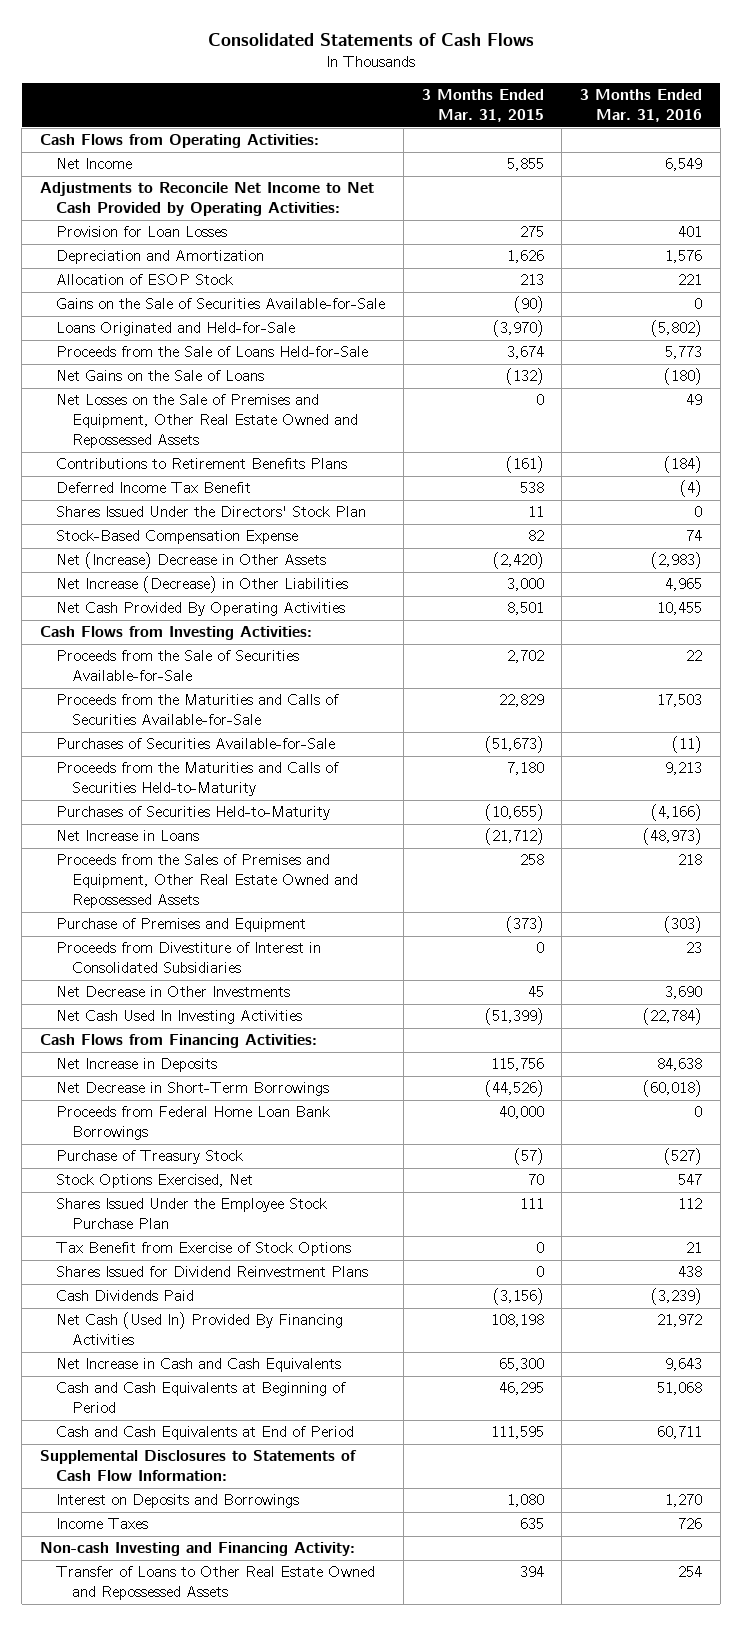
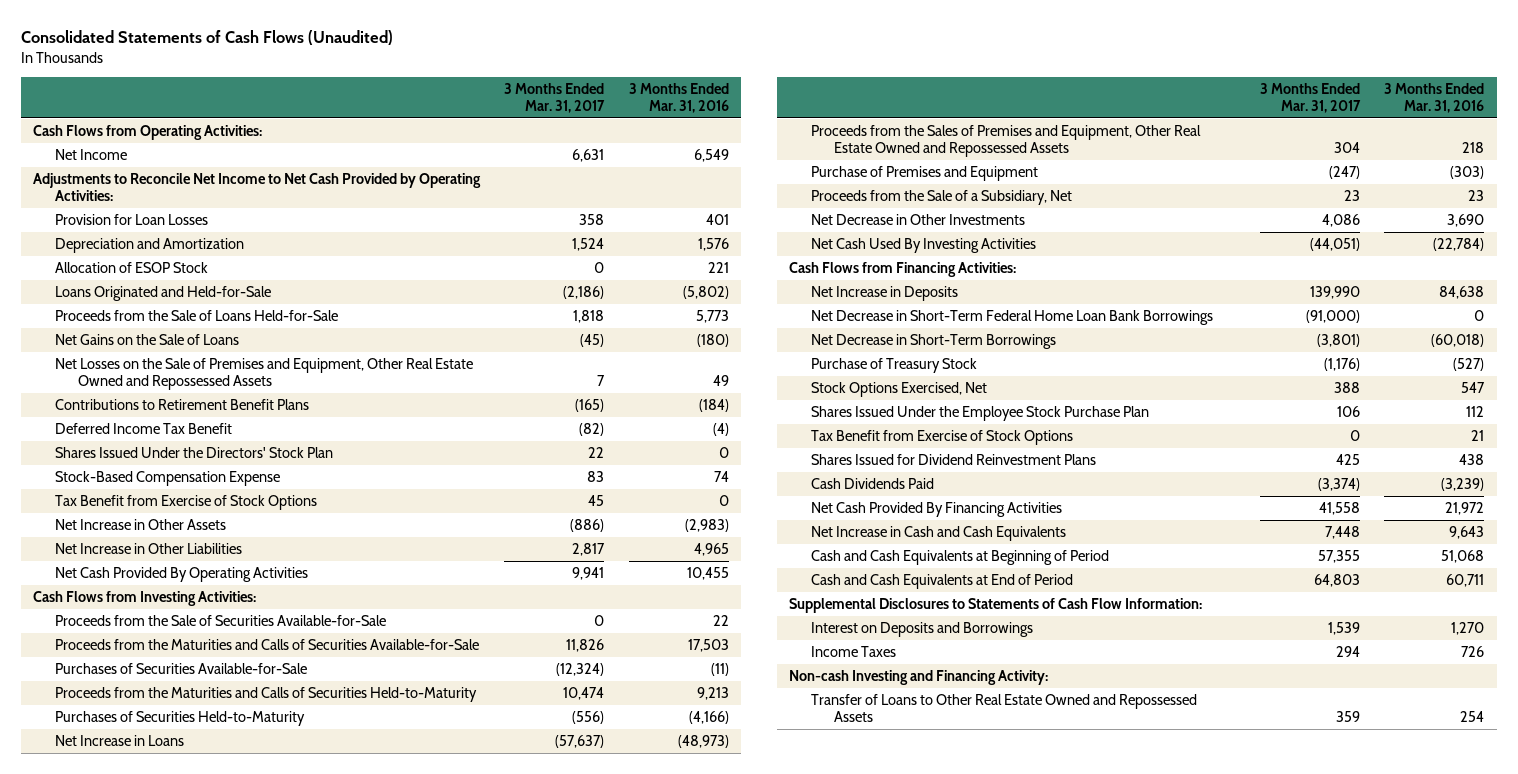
[207,33,534,47] Consolidated Statements of Cash Flows -> [20,30,393,46] Consolidated Statements of Cash Flows (Unaudited)
[421,89,544,122] 3 Months Ended Mar. 31, 2015 -> none
none -> [504,82,606,114] 3 Months Ended Mar. 31, 2017
[56,298,386,310] Gains on the Sale of Securities Available-for-Sale -> none
[56,458,348,470] Contributions to Retirement Benefits Plans -> [55,398,310,410] Contributions to Retirement Benefit Plans
none -> [55,494,318,510] Tax Benefit from Exercise of Stock Options
[56,552,327,570] Net (Increase) Decrease in Other Assets -> [55,518,227,530] Net Increase in Other Assets
[56,576,349,594] Net Increase (Decrease) in Other Liabilities -> [55,542,243,554] Net Increase in Other Liabilities
[56,942,322,974] Proceeds from Divestiture of Interest in Consolidated Subsidiaries -> [811,189,1073,205] Proceeds from the Sale of a Subsidiary, Net
[56,1010,303,1025] Net Cash Used In Investing Activities -> [811,237,1037,253] Net Cash Used By Investing Activities
none -> [811,309,1214,325] Net Decrease in Short-Term Federal Home Loan Bank Borrowings
[56,1106,331,1141] Proceeds from Federal Home Loan Bank Borrowings -> none
[56,1312,344,1346] Net Cash (Used In) Provided By Financing Activities -> [811,501,1063,517] Net Cash Provided By Financing Activities

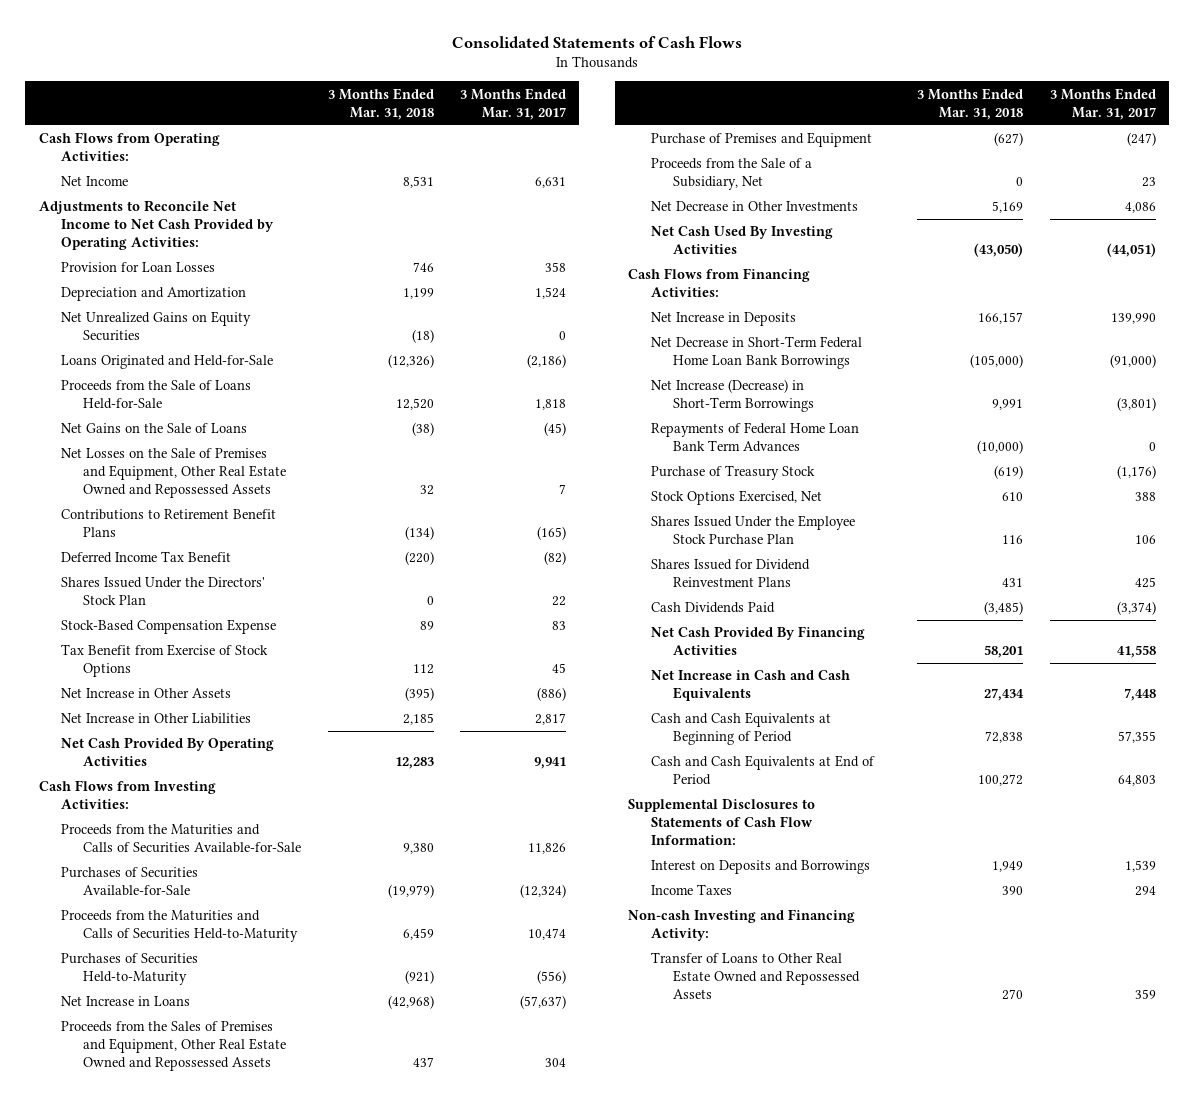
[20,30,393,46] Consolidated Statements of Cash Flows (Unaudited) -> [452,35,743,48] Consolidated Statements of Cash Flows
[628,82,729,114] 3 Months Ended Mar. 31, 2016 -> none
none -> [327,87,434,120] 3 Months Ended Mar. 31, 2018
[55,261,209,273] Allocation of ESOP Stock -> none
none -> [60,311,251,342] Net Unrealized Gains on Equity Securities
[55,614,387,626] Proceeds from the Sale of Securities Available-for-Sale -> none
[811,333,1057,349] Net Decrease in Short-Term Borrowings -> [650,379,815,413] Net Increase (Decrease) in Short-Term Borrowings
none -> [650,422,859,453] Repayments of Federal Home Loan Bank Term Advances
[811,429,1074,445] Tax Benefit from Exercise of Stock Options -> none

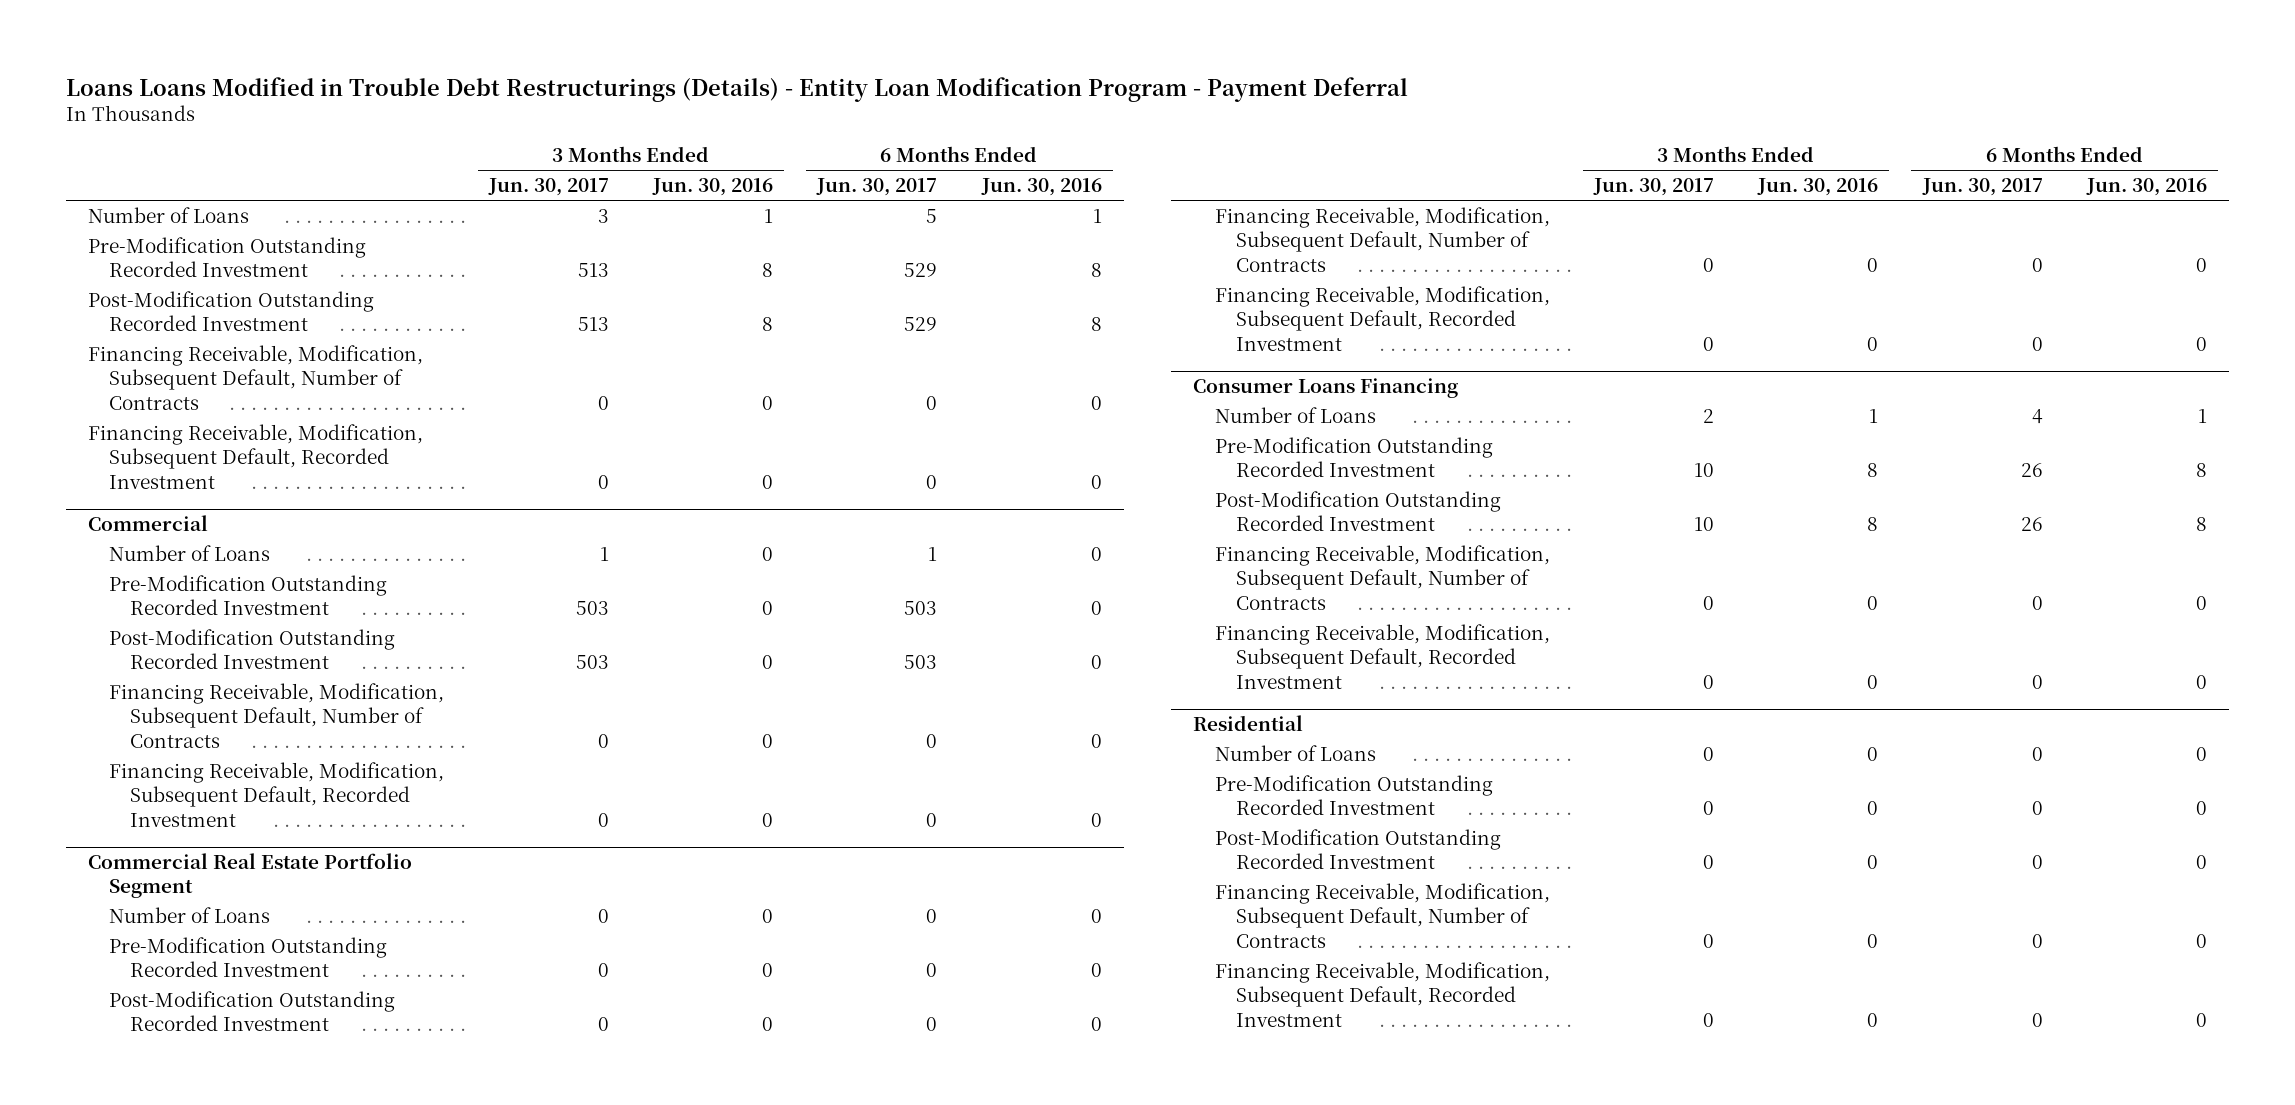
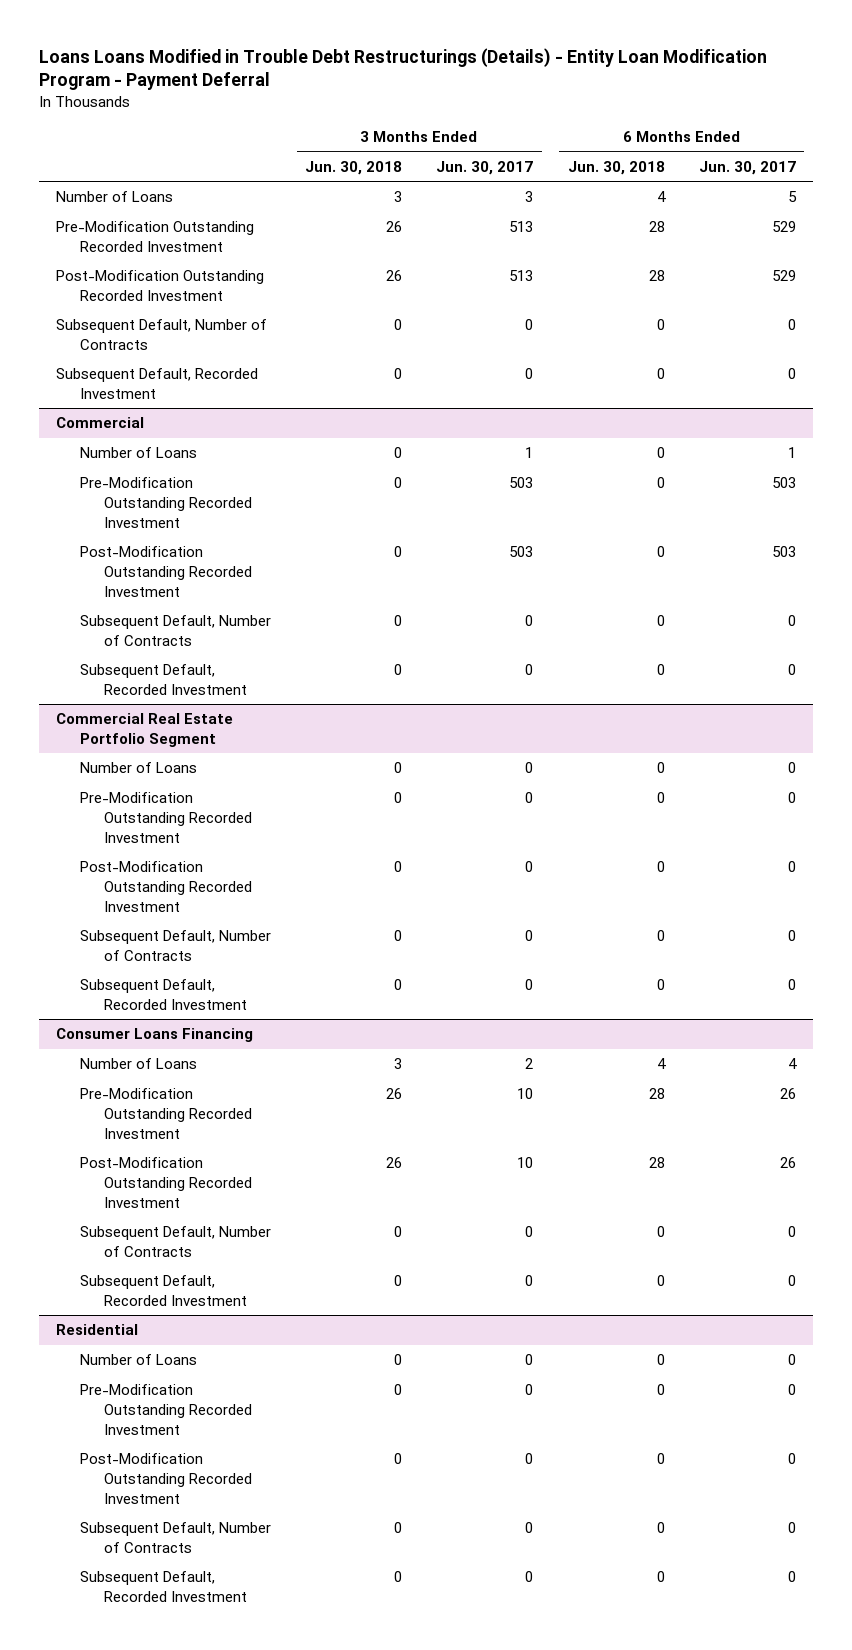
[651,178,773,197] Jun. 30, 2016 -> none
[980,178,1102,197] Jun. 30, 2016 -> none
none -> [305,160,403,175] Jun. 30, 2018
none -> [567,160,665,175] Jun. 30, 2018
[88,344,424,410] Financing Receivable, Modification, Subsequent Default, Number of Contracts -> [56,319,268,350] Subsequent Default, Number of Contracts
[88,423,424,489] Financing Receivable, Modification, Subsequent Default, Recorded Investment -> [56,368,259,399] Subsequent Default, Recorded Investment
[109,682,445,748] Financing Receivable, Modification, Subsequent Default, Number of Contracts -> [79,615,271,646] Subsequent Default, Number of Contracts
[109,761,445,827] Financing Receivable, Modification, Subsequent Default, Recorded Investment -> [79,664,247,695] Subsequent Default, Recorded Investment
[1214,206,1550,272] Financing Receivable, Modification, Subsequent Default, Number of Contracts -> [79,930,271,961] Subsequent Default, Number of Contracts
[1214,285,1550,351] Financing Receivable, Modification, Subsequent Default, Recorded Investment -> [79,979,247,1010] Subsequent Default, Recorded Investment
[1214,544,1550,610] Financing Receivable, Modification, Subsequent Default, Number of Contracts -> [79,1226,271,1257] Subsequent Default, Number of Contracts
[1214,623,1550,689] Financing Receivable, Modification, Subsequent Default, Recorded Investment -> [79,1275,247,1306] Subsequent Default, Recorded Investment
[1214,882,1550,948] Financing Receivable, Modification, Subsequent Default, Number of Contracts -> [79,1522,271,1553] Subsequent Default, Number of Contracts
[1214,961,1550,1027] Financing Receivable, Modification, Subsequent Default, Recorded Investment -> [79,1571,247,1602] Subsequent Default, Recorded Investment

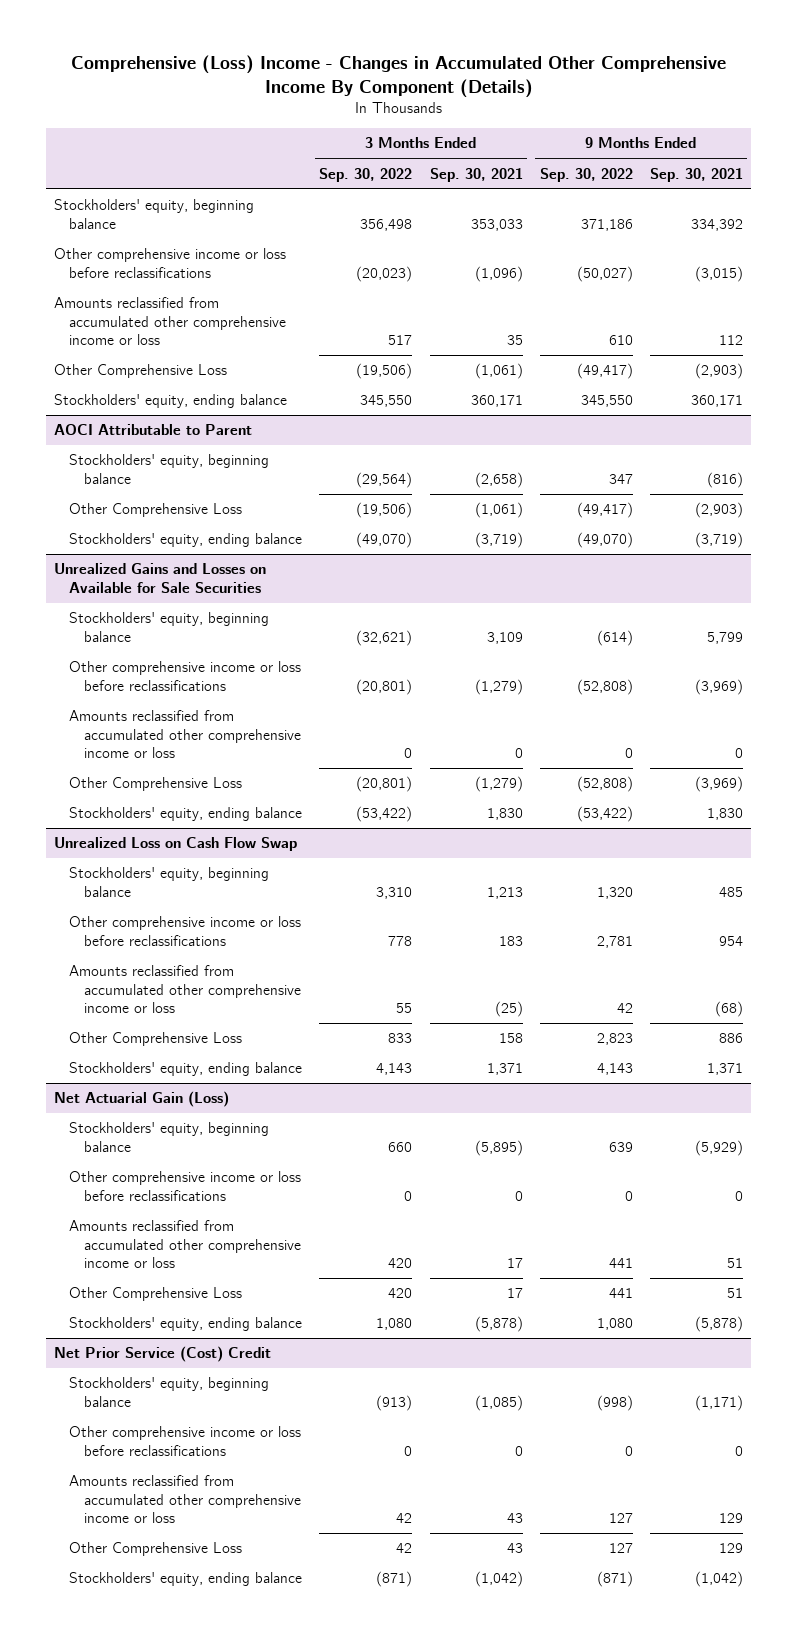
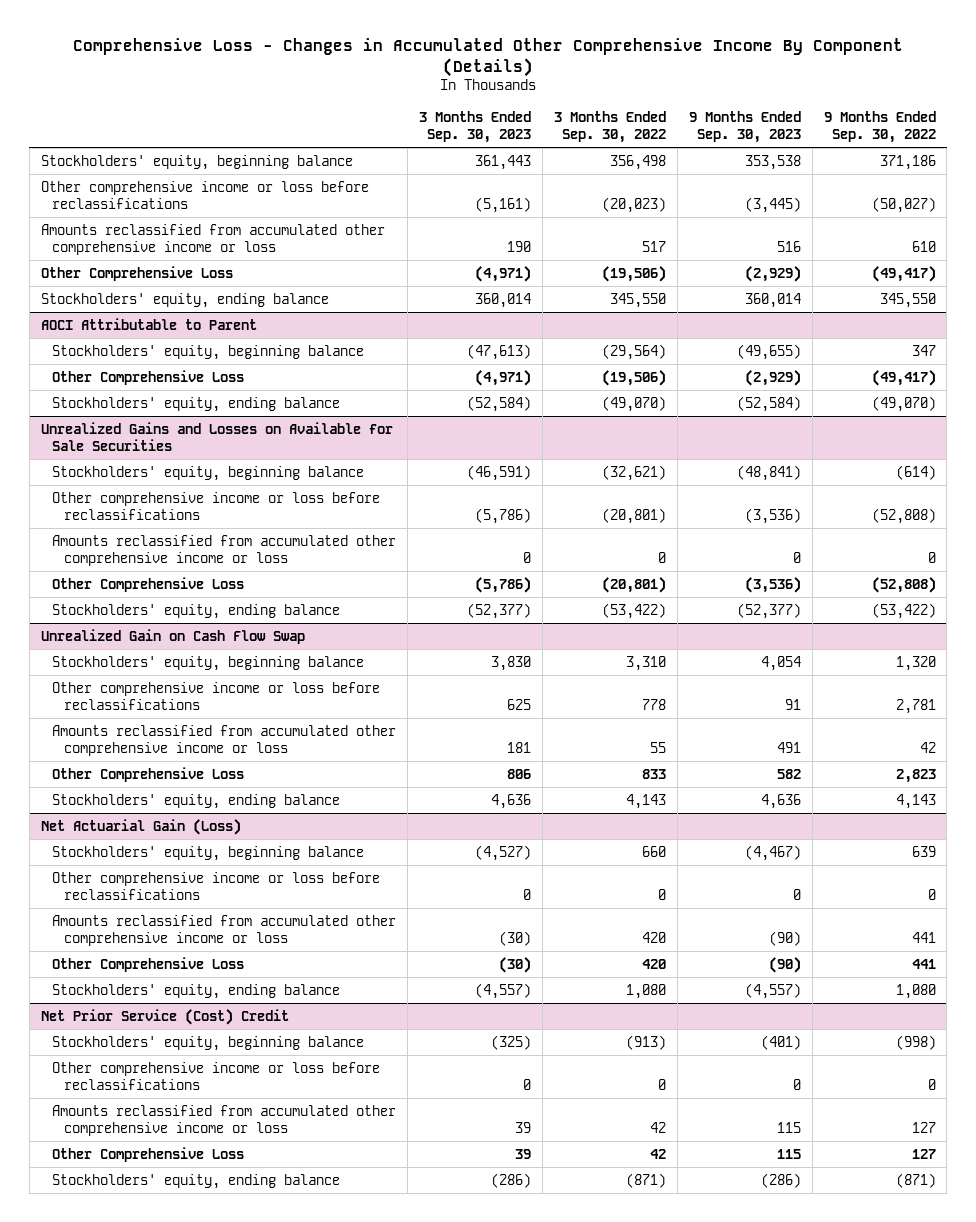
[70,55,726,98] Comprehensive (Loss) Income - Changes in Accumulated Other Comprehensive Income By Component (Details) -> [73,37,904,77] Comprehensive Loss - Changes in Accumulated Other Comprehensive Income By Component (Details)
[429,167,523,182] Sep. 30, 2021 -> none
[649,167,743,182] Sep. 30, 2021 -> none
none -> [418,110,531,144] 3 Months Ended Sep. 30, 2023
none -> [688,110,801,144] 9 Months Ended Sep. 30, 2023
[54,837,298,852] Unrealized Loss on Cash Flow Swap -> [40,628,305,644] Unrealized Gain on Cash Flow Swap

